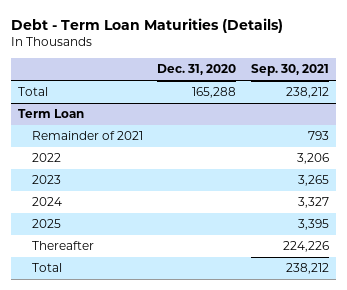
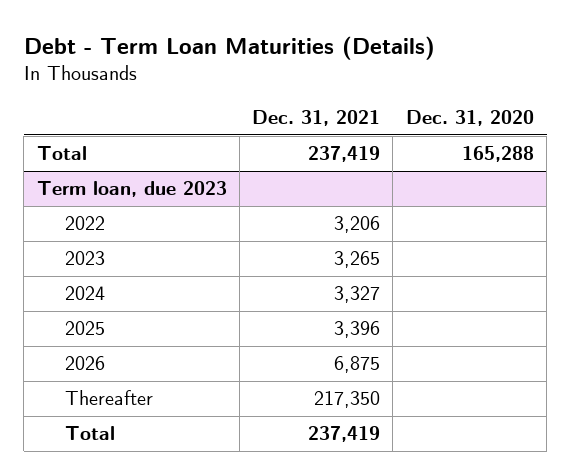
[250,64,329,77] Sep. 30, 2021 -> none
none -> [252,110,381,127] Dec. 31, 2021
[31,131,143,141] Remainder of 2021 -> none
[18,109,85,119] Term Loan -> [36,181,227,198] Term loan, due 2023
none -> [64,356,105,371] 2026

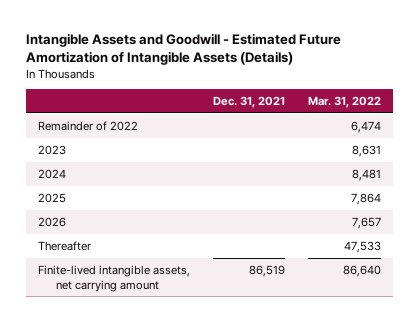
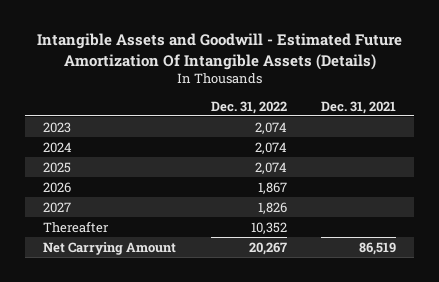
[26,33,342,66] Intangible Assets and Goodwill - Estimated Future Amortization of Intangible Assets (Details) -> [36,33,402,70] Intangible Assets and Goodwill - Estimated Future Amortization Of Intangible Assets (Details)
[308,96,382,109] Mar. 31, 2022 -> none
none -> [210,100,287,114] Dec. 31, 2022
[37,120,138,131] Remainder of 2022 -> none
none -> [42,201,71,213] 2027
[37,264,190,292] Finite-lived intangible assets, net carrying amount -> [42,241,176,255] Net Carrying Amount

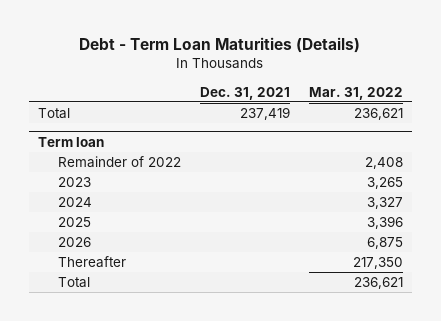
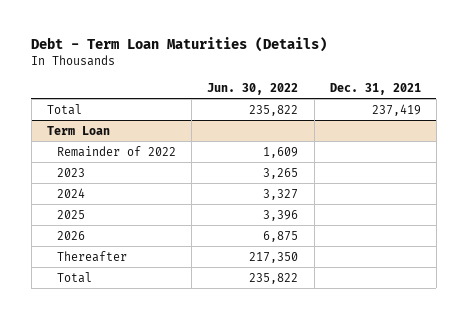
[308,86,403,100] Mar. 31, 2022 -> none
none -> [207,82,299,95] Jun. 30, 2022
[38,136,105,147] Term loan -> [46,125,110,135] Term Loan

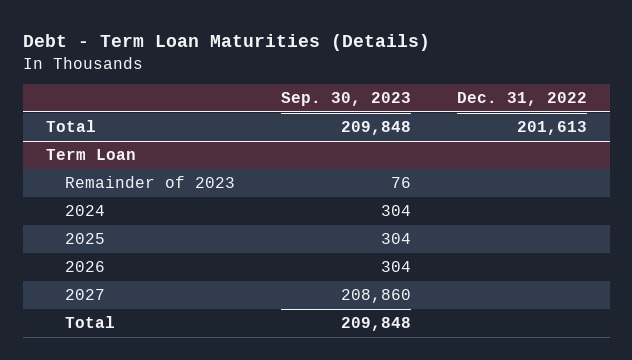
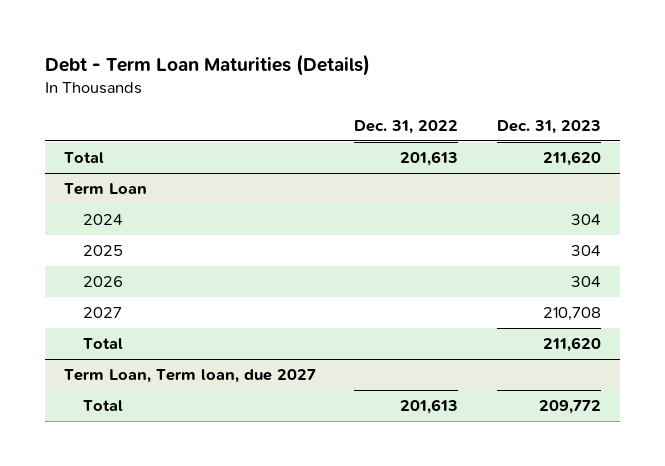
[280,92,411,107] Sep. 30, 2023 -> none
none -> [496,119,601,134] Dec. 31, 2023
[64,176,235,189] Remainder of 2023 -> none
none -> [64,369,317,384] Term Loan, Term loan, due 2027
none -> [82,400,123,412] Total

